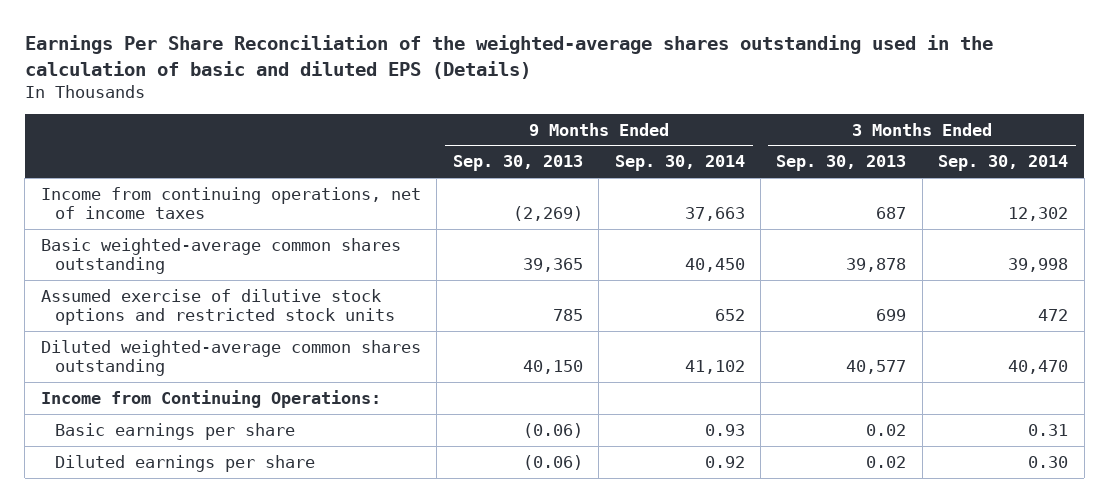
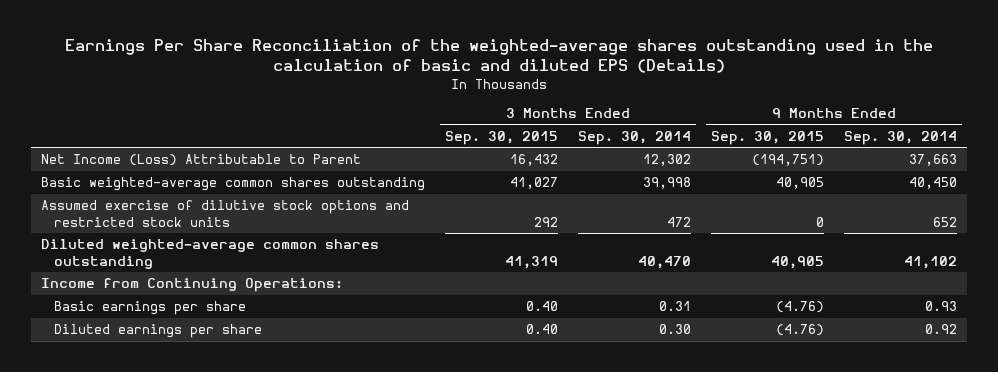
[452,155,583,172] Sep. 30, 2013 -> none
[776,155,907,172] Sep. 30, 2013 -> none
none -> [444,130,558,145] Sep. 30, 2015
none -> [710,130,824,145] Sep. 30, 2015
[40,186,421,220] Income from continuing operations, net of income taxes -> [41,154,362,167] Net Income (Loss) Attributable to Parent

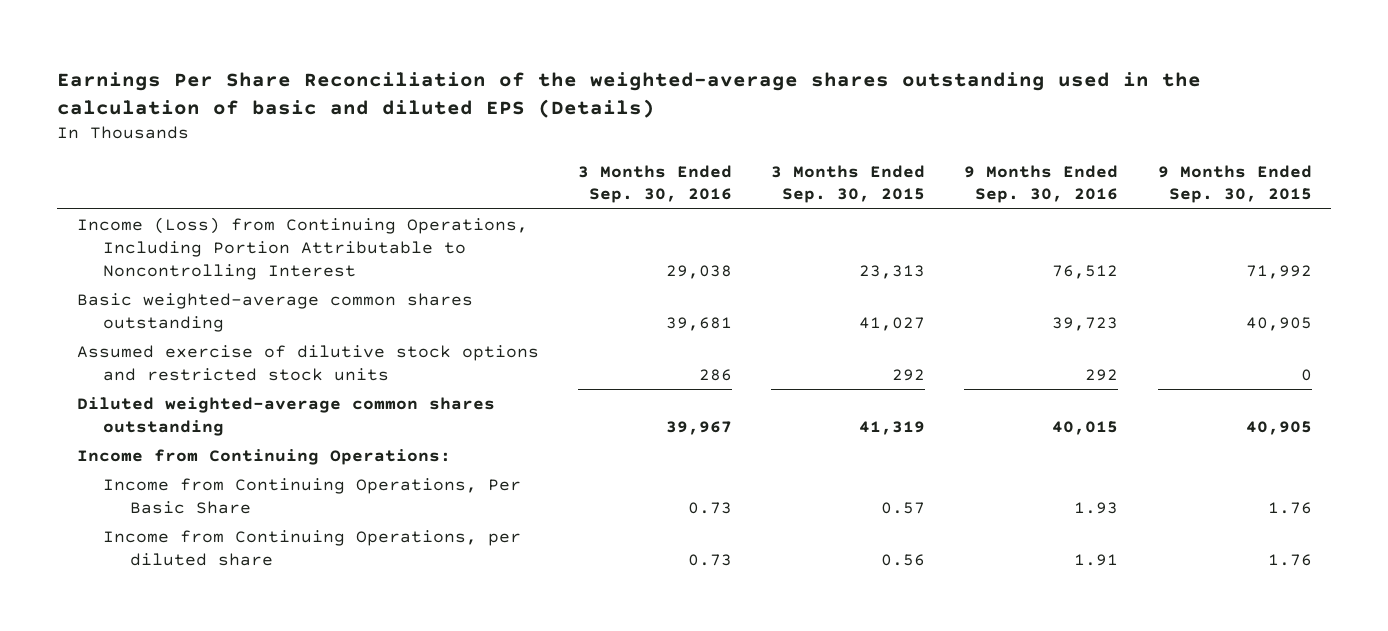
[577,130,691,145] Sep. 30, 2014 -> none
[843,130,957,145] Sep. 30, 2014 -> none
none -> [578,164,733,204] 3 Months Ended Sep. 30, 2016
none -> [964,164,1119,204] 9 Months Ended Sep. 30, 2016
[41,154,362,167] Net Income (Loss) Attributable to Parent -> none
none -> [76,216,528,280] Income (Loss) from Continuing Operations, Including Portion Attributable to Noncontrolling Interest
[54,301,247,316] Basic earnings per share -> [103,477,522,514] Income from Continuing Operations, Per Basic Share
[525,301,558,312] 0.40 -> [881,501,926,514] 0.57
[775,301,824,314] (4.76) -> [1267,501,1312,514] 1.76
[54,324,263,339] Diluted earnings per share -> [103,529,522,566] Income from Continuing Operations, per diluted share
[525,324,558,335] 0.40 -> [881,553,926,566] 0.56
[775,324,824,337] (4.76) -> [1267,553,1312,566] 1.76

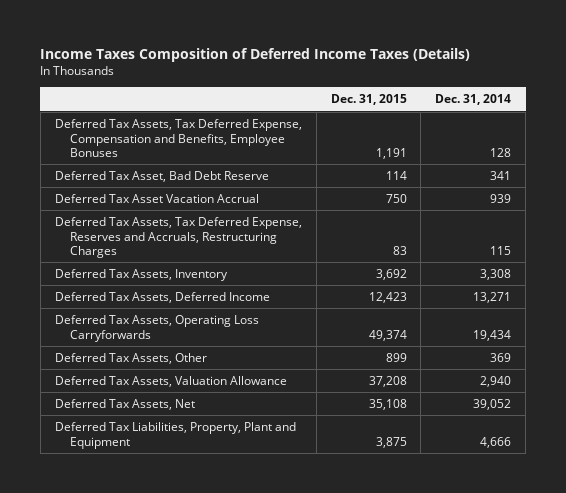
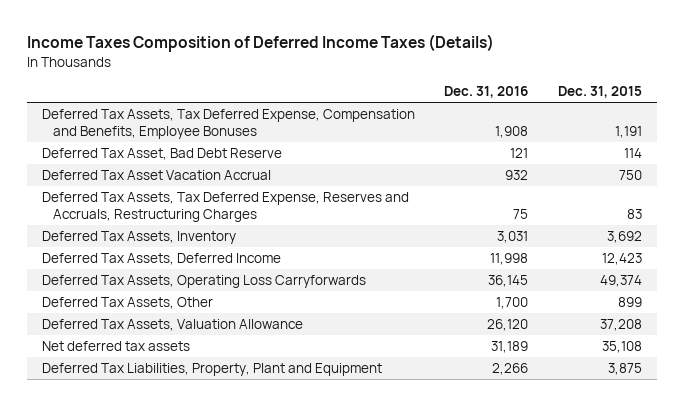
[435,94,512,106] Dec. 31, 2014 -> none
none -> [444,86,529,99] Dec. 31, 2016
[54,398,195,410] Deferred Tax Assets, Net -> [41,340,190,351] Net deferred tax assets

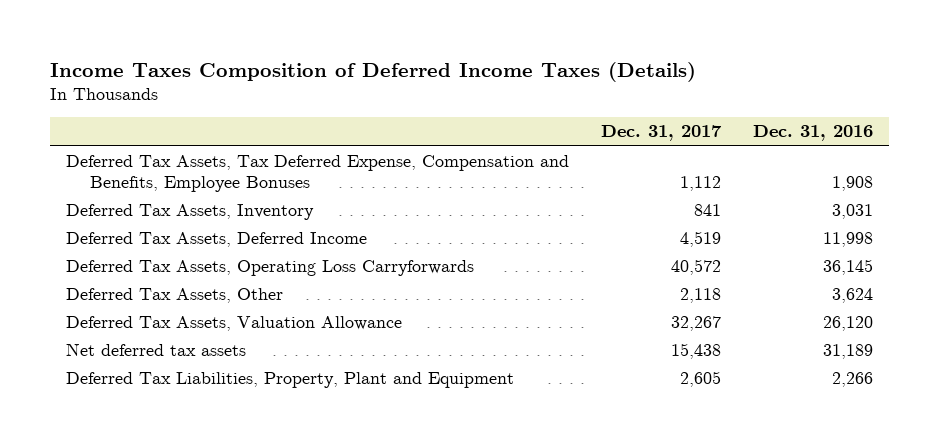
[557,86,642,99] Dec. 31, 2015 -> none
none -> [600,125,722,142] Dec. 31, 2017
[41,147,282,160] Deferred Tax Asset, Bad Debt Reserve -> none
[41,169,271,180] Deferred Tax Asset Vacation Accrual -> none
[41,191,409,223] Deferred Tax Assets, Tax Deferred Expense, Reserves and Accruals, Restructuring Charges -> none
[496,296,529,309] 1,700 -> [831,288,873,304] 3,624

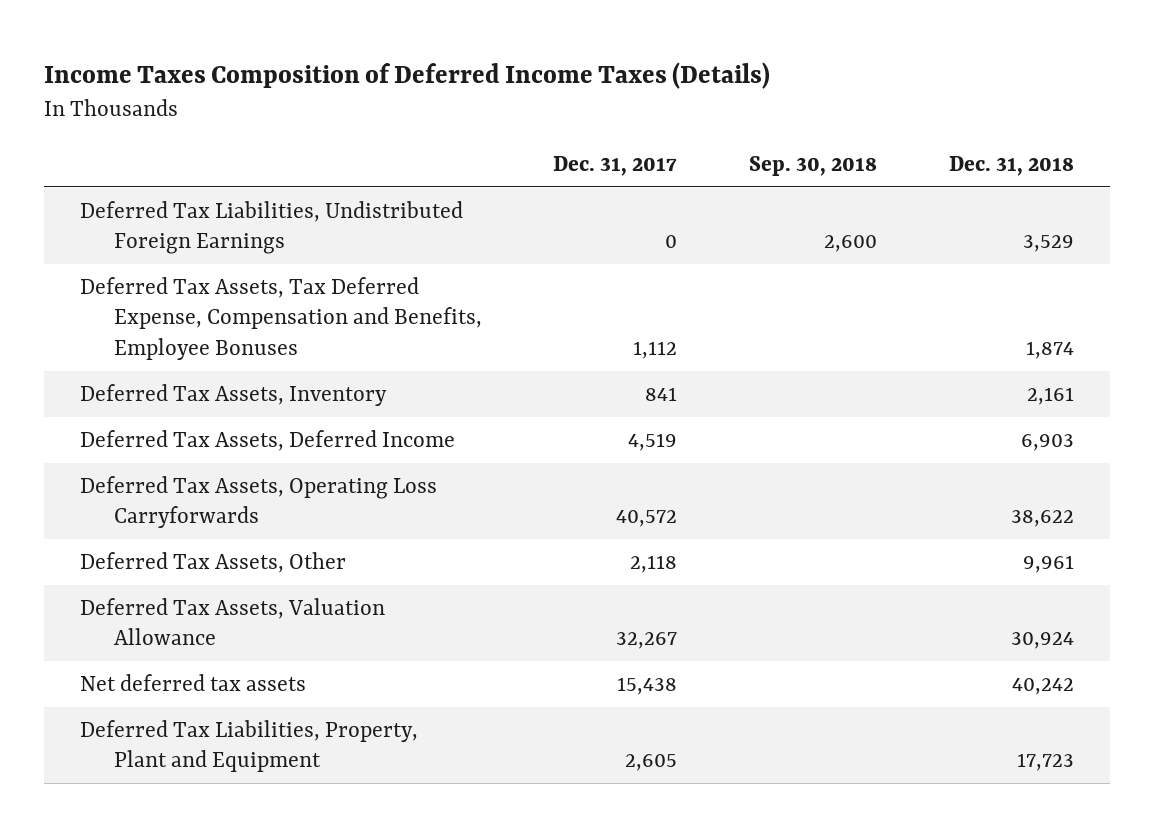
[752,125,873,142] Dec. 31, 2016 -> none
none -> [749,156,878,177] Sep. 30, 2018
none -> [948,156,1074,177] Dec. 31, 2018
none -> [79,200,463,255] Deferred Tax Liabilities, Undistributed Foreign Earnings

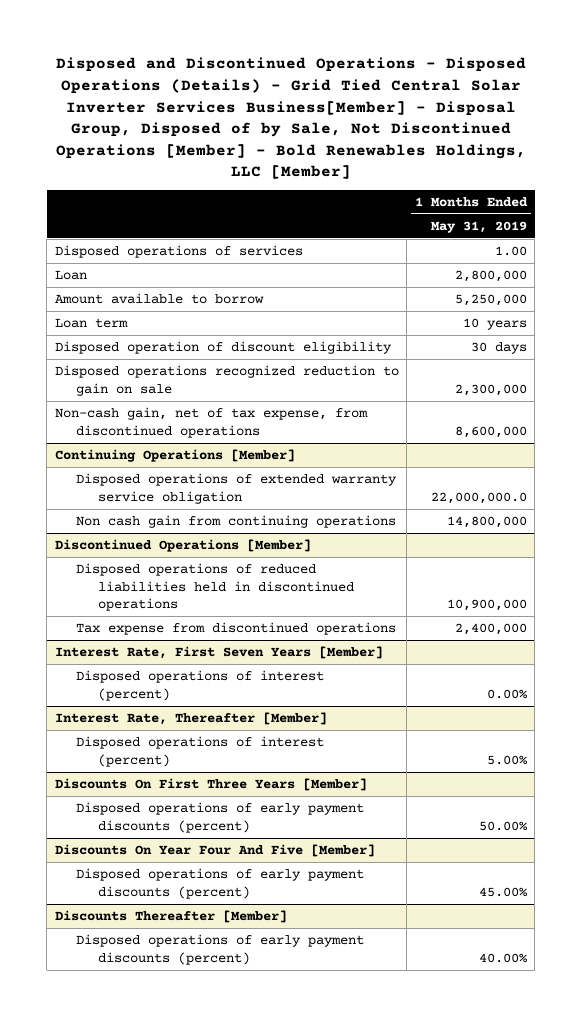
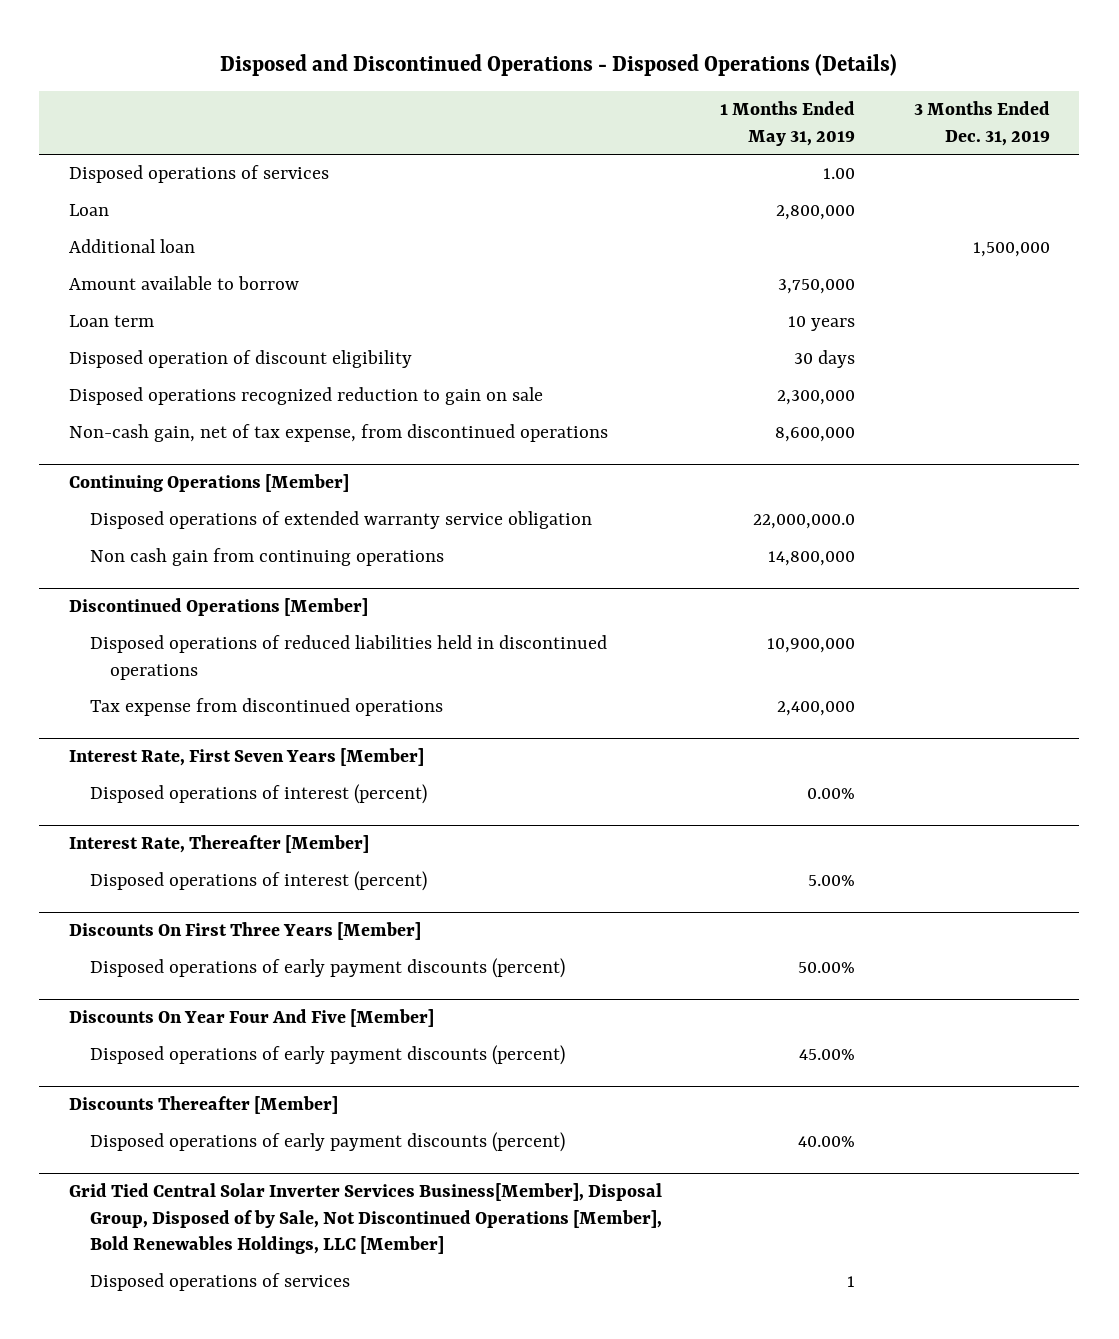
[55,57,526,180] Disposed and Discontinued Operations - Disposed Operations (Details) - Grid Tied Central Solar Inverter Services Business[Member] - Disposal Group, Disposed of by Sale, Not Discontinued Operations [Member] - Bold Renewables Holdings, LLC [Member] -> [220,53,898,76] Disposed and Discontinued Operations - Disposed Operations (Details)
none -> [914,101,1051,146] 3 Months Ended Dec. 31, 2019
none -> [68,239,195,254] Additional loan
[454,293,527,306] 5,250,000 -> [778,279,856,295] 3,750,000
none -> [68,1183,662,1254] Grid Tied Central Solar Inverter Services Business[Member], Disposal Group, Disposed of by Sale, Not Discontinued Operations [Member], Bold Renewables Holdings, LLC [Member]
none -> [89,1273,350,1292] Disposed operations of services

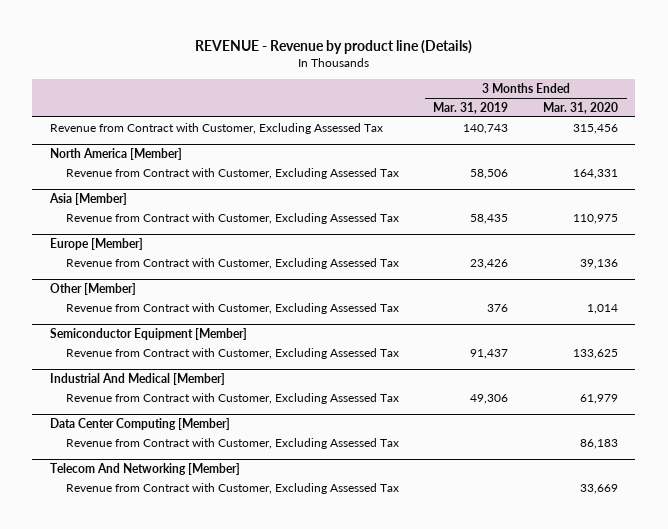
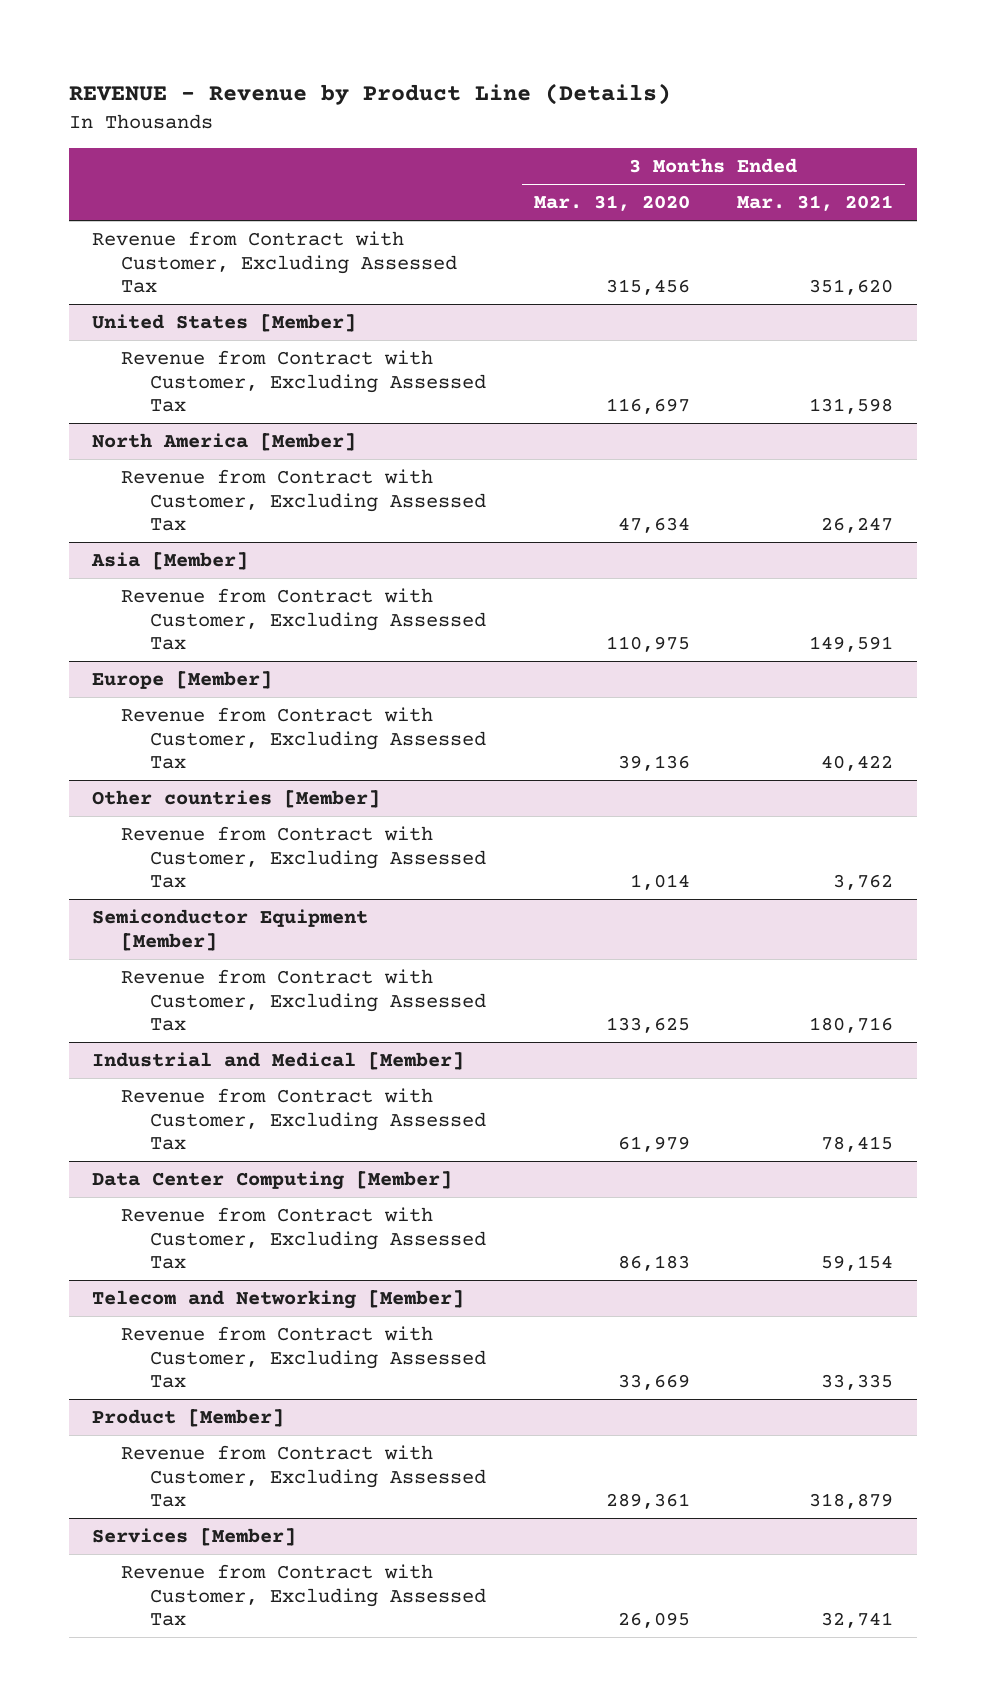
[194,39,472,54] REVENUE - Revenue by product line (Details) -> [68,83,671,106] REVENUE - Revenue by Product Line (Details)
[433,101,509,114] Mar. 31, 2019 -> none
none -> [737,194,894,211] Mar. 31, 2021
none -> [92,313,357,332] United States [Member]
none -> [121,349,486,413] Revenue from Contract with Customer, Excluding Assessed Tax
[572,168,618,179] 164,331 -> [617,517,690,534] 47,634
[49,283,136,296] Other [Member] -> [92,789,381,808] Other countries [Member]
[49,373,225,386] Industrial And Medical [Member] -> [92,1051,465,1070] Industrial and Medical [Member]
[49,463,240,476] Telecom And Networking [Member] -> [92,1289,465,1309] Telecom and Networking [Member]
none -> [92,1408,285,1427] Product [Member]
none -> [121,1444,486,1508] Revenue from Contract with Customer, Excluding Assessed Tax
none -> [92,1527,297,1546] Services [Member]
none -> [121,1563,486,1627] Revenue from Contract with Customer, Excluding Assessed Tax

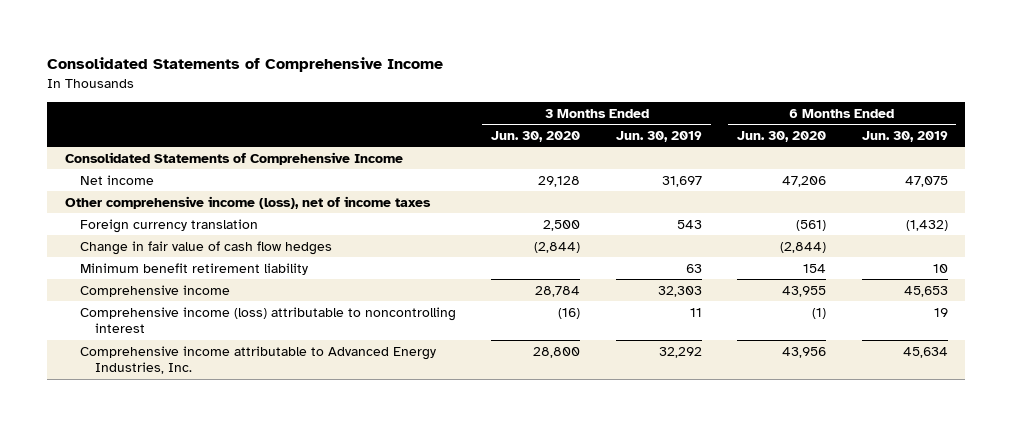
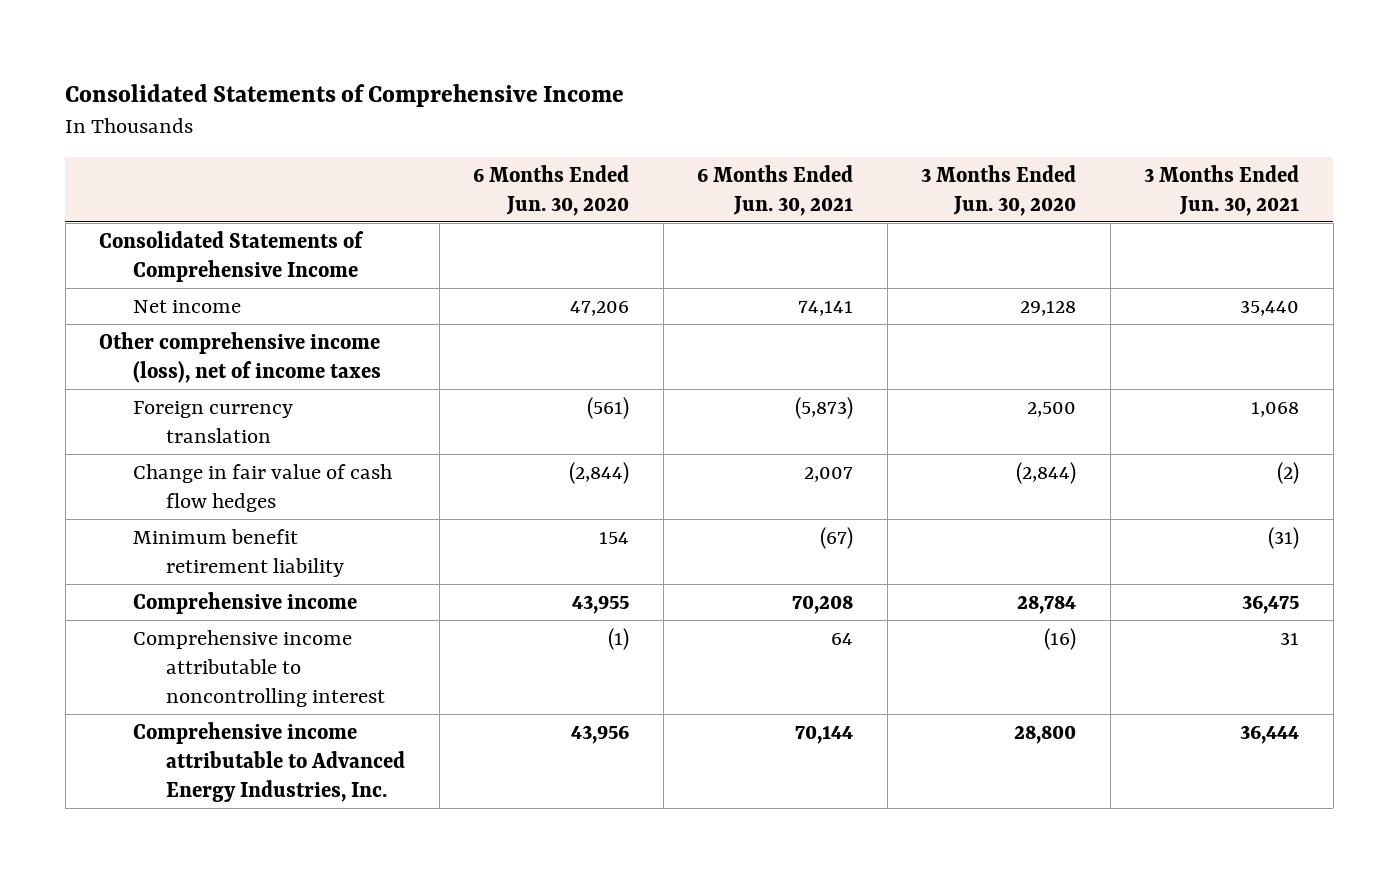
[615,130,702,142] Jun. 30, 2019 -> none
[861,130,948,142] Jun. 30, 2019 -> none
none -> [697,164,854,216] 6 Months Ended Jun. 30, 2021
none -> [1144,164,1300,216] 3 Months Ended Jun. 30, 2021
[79,306,456,334] Comprehensive income (loss) attributable to noncontrolling interest -> [132,629,385,707] Comprehensive income attributable to noncontrolling interest

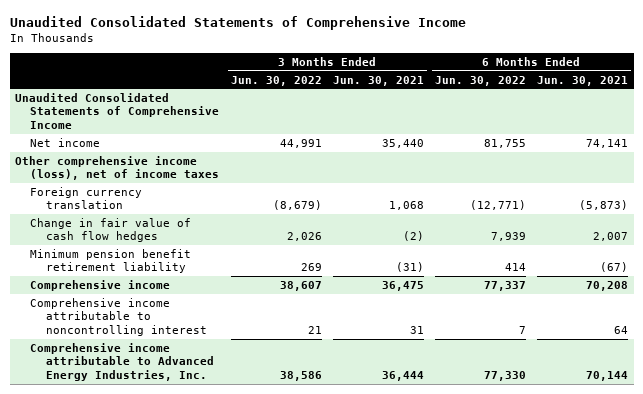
[65,83,625,107] Consolidated Statements of Comprehensive Income -> [9,16,466,31] Unaudited Consolidated Statements of Comprehensive Income
[473,164,630,216] 6 Months Ended Jun. 30, 2020 -> none
[921,164,1077,216] 3 Months Ended Jun. 30, 2020 -> none
none -> [230,75,322,86] Jun. 30, 2022
none -> [434,75,526,86] Jun. 30, 2022
[99,230,365,282] Consolidated Statements of Comprehensive Income -> [15,92,220,130] Unaudited Consolidated Statements of Comprehensive Income
[132,528,344,577] Minimum benefit retirement liability -> [30,248,192,274] Minimum pension benefit retirement liability

